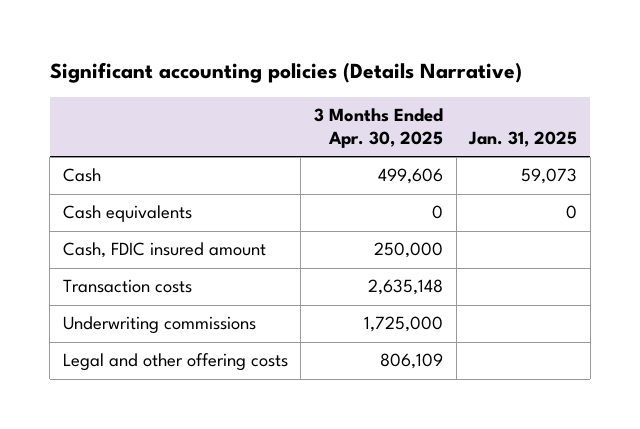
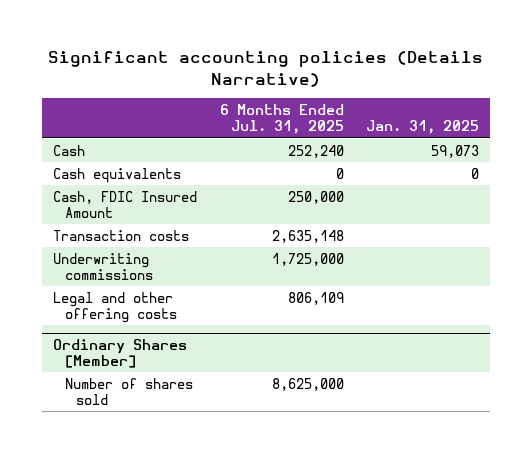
[313,108,443,148] 3 Months Ended Apr. 30, 2025 -> none
none -> [219,104,344,135] 6 Months Ended Jul. 31, 2025
[62,242,266,259] Cash, FDIC insured amount -> [53,190,198,218] Cash, FDIC Insured Amount
none -> [53,338,188,368] Ordinary Shares [Member]
none -> [64,377,193,405] Number of shares sold

